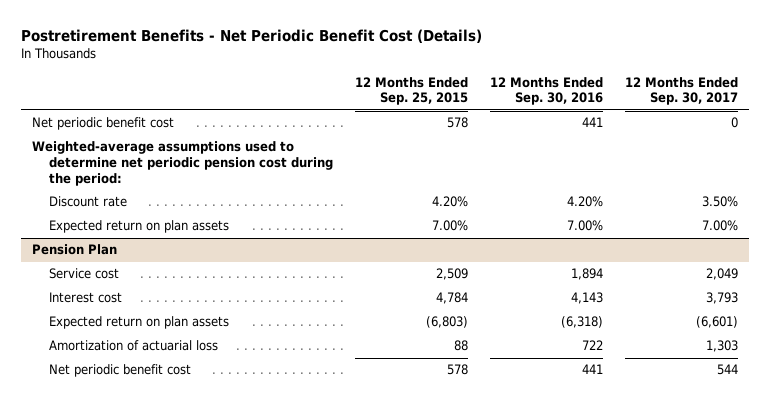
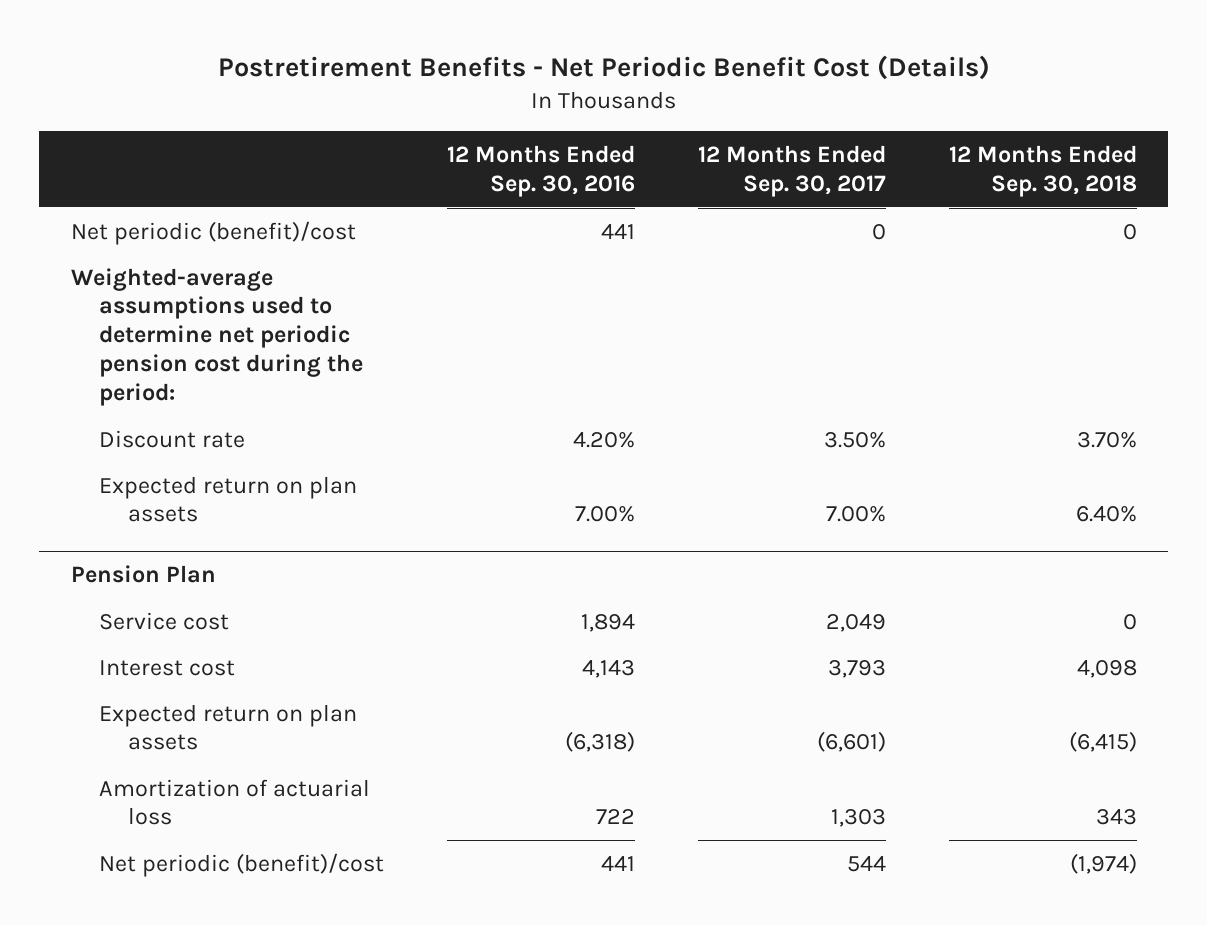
[355,76,469,106] 12 Months Ended Sep. 25, 2015 -> none
none -> [948,145,1137,197] 12 Months Ended Sep. 30, 2018
[32,117,175,131] Net periodic benefit cost -> [70,220,356,245] Net periodic (benefit)/cost
[49,364,192,378] Net periodic benefit cost -> [99,852,385,877] Net periodic (benefit)/cost

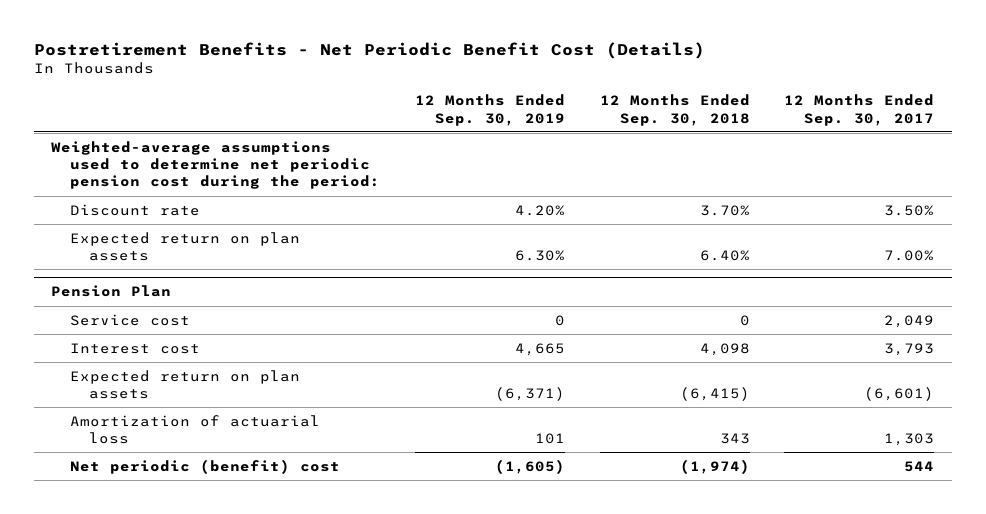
[447,145,636,197] 12 Months Ended Sep. 30, 2016 -> none
none -> [414,94,565,126] 12 Months Ended Sep. 30, 2019
[70,220,356,245] Net periodic (benefit)/cost -> none
[99,852,385,877] Net periodic (benefit)/cost -> [70,458,341,474] Net periodic (benefit) cost

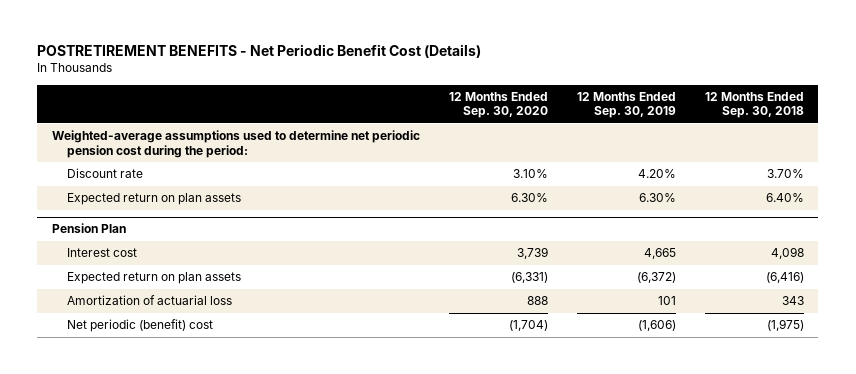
[34,41,706,59] Postretirement Benefits - Net Periodic Benefit Cost (Details) -> [37,44,482,59] POSTRETIREMENT BENEFITS - Net Periodic Benefit Cost (Details)
[784,94,935,126] 12 Months Ended Sep. 30, 2017 -> none
none -> [448,91,548,119] 12 Months Ended Sep. 30, 2020
[70,313,191,326] Service cost -> none
[494,387,565,402] (6,371) -> [636,272,676,284] (6,372)
[679,387,750,402] (6,415) -> [765,272,804,284] (6,416)
[494,458,565,474] (1,605) -> [637,320,676,332] (1,606)
[679,458,750,474] (1,974) -> [766,319,804,332] (1,975)

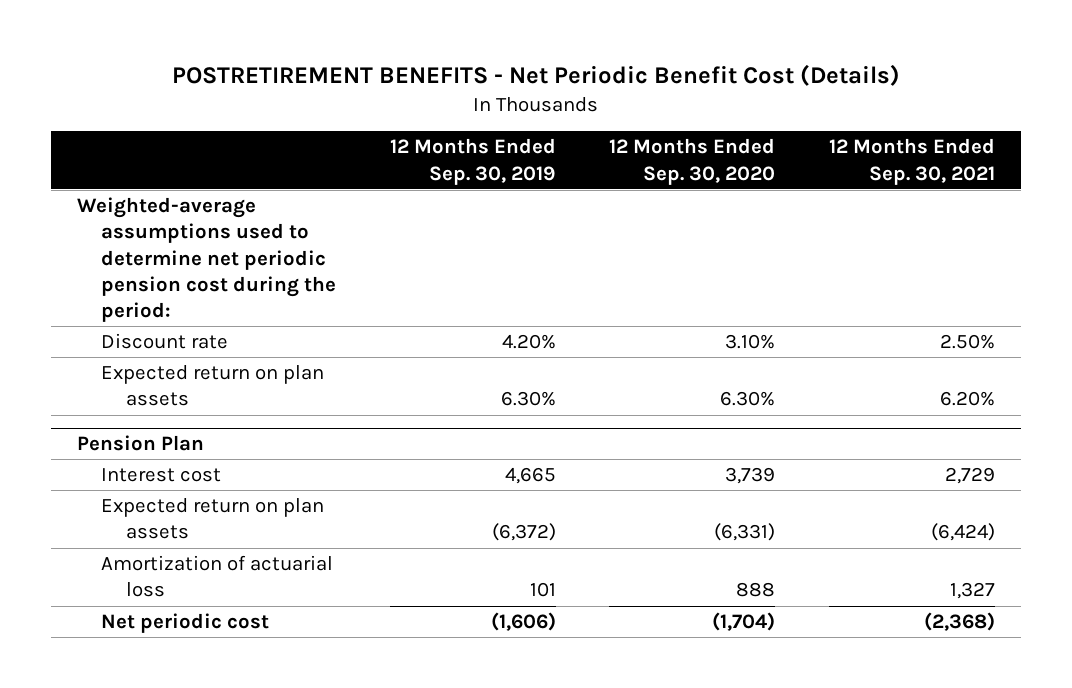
[704,91,804,119] 12 Months Ended Sep. 30, 2018 -> none
none -> [828,138,995,185] 12 Months Ended Sep. 30, 2021
[67,319,214,333] Net periodic (benefit) cost -> [101,613,270,634] Net periodic cost

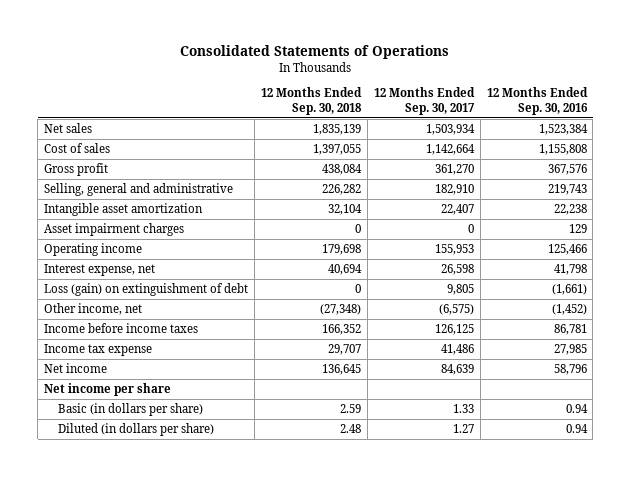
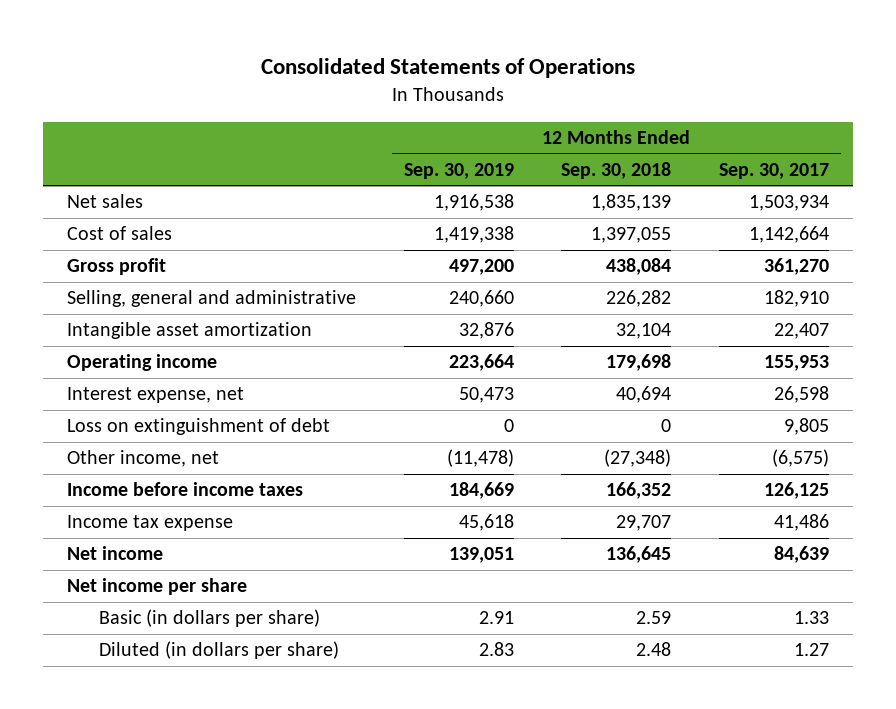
[486,87,588,115] 12 Months Ended Sep. 30, 2016 -> none
none -> [403,162,514,179] Sep. 30, 2019
[44,223,185,237] Asset impairment charges -> none
[44,283,249,297] Loss (gain) on extinguishment of debt -> [67,418,331,436] Loss on extinguishment of debt

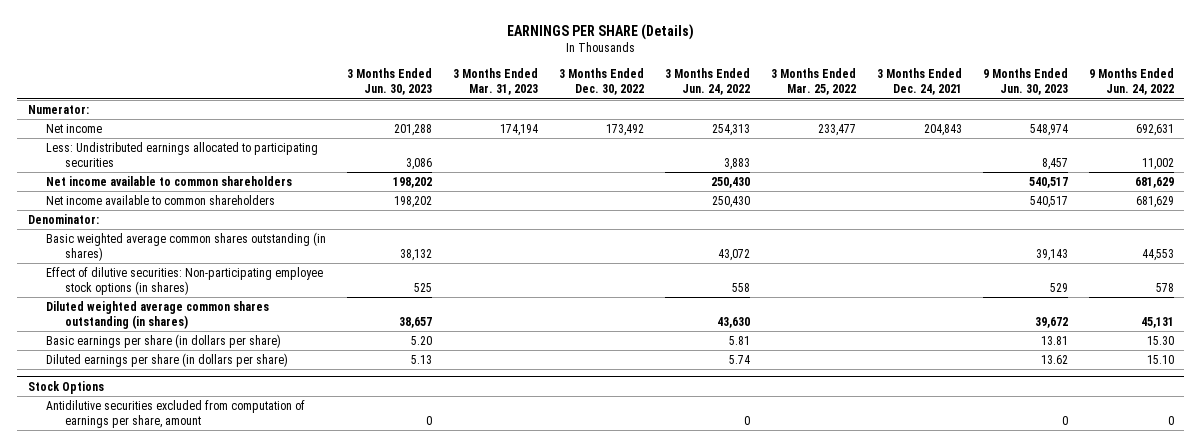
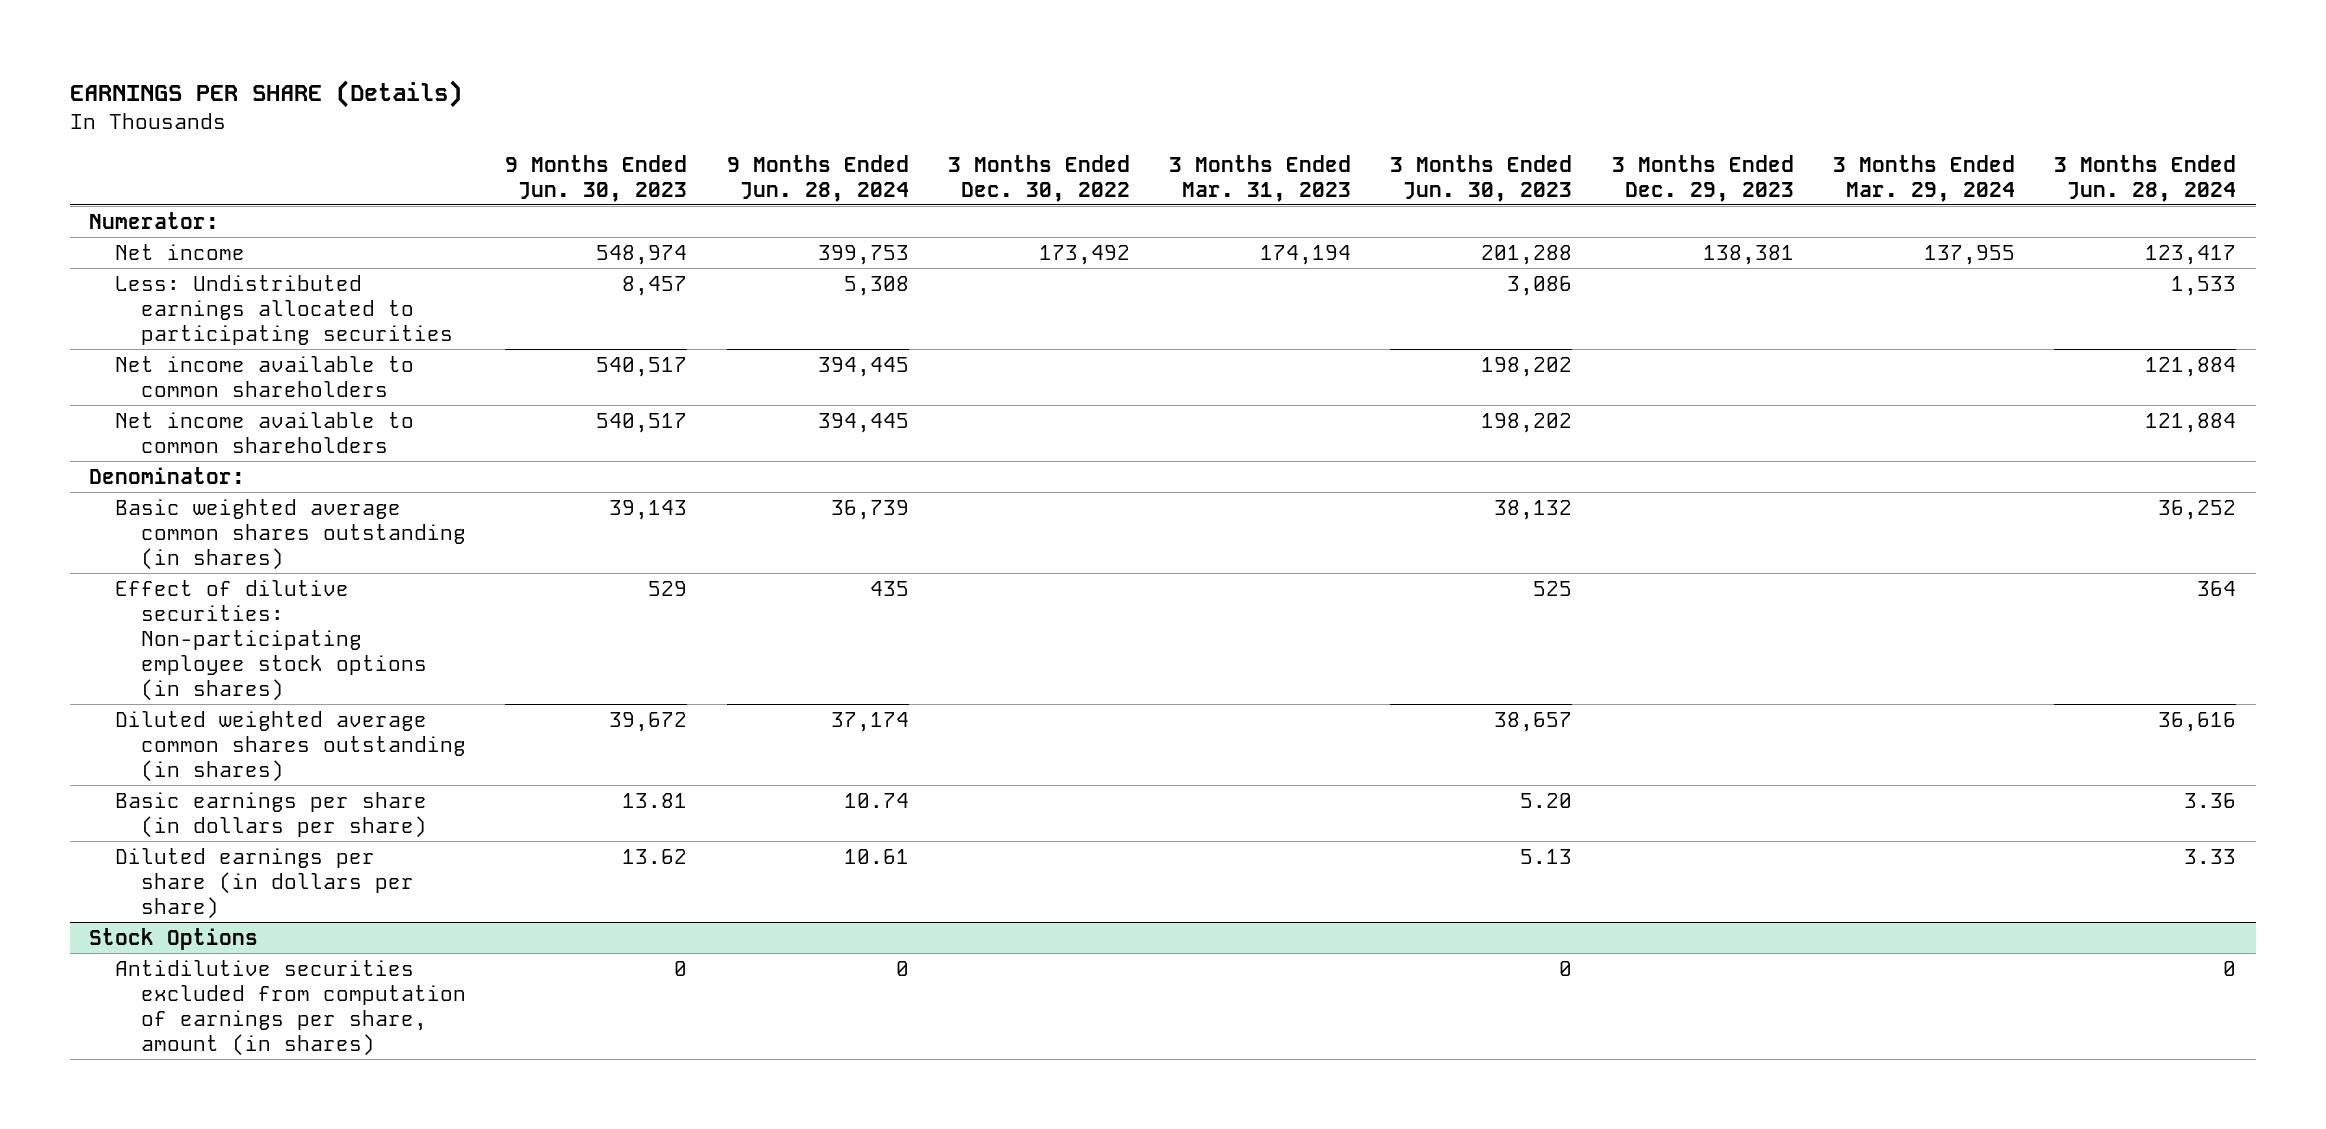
[665,68,751,96] 3 Months Ended Jun. 24, 2022 -> none
[770,68,856,96] 3 Months Ended Mar. 25, 2022 -> none
[876,68,962,96] 3 Months Ended Dec. 24, 2021 -> none
[1088,68,1174,96] 9 Months Ended Jun. 24, 2022 -> none
none -> [726,154,909,202] 9 Months Ended Jun. 28, 2024
none -> [1611,154,1794,202] 3 Months Ended Dec. 29, 2023
none -> [1832,154,2015,202] 3 Months Ended Mar. 29, 2024
none -> [2054,154,2237,202] 3 Months Ended Jun. 28, 2024
[46,399,306,429] Antidilutive securities excluded from computation of earnings per share, amount -> [115,959,467,1056] Antidilutive securities excluded from computation of earnings per share, amount (in shares)

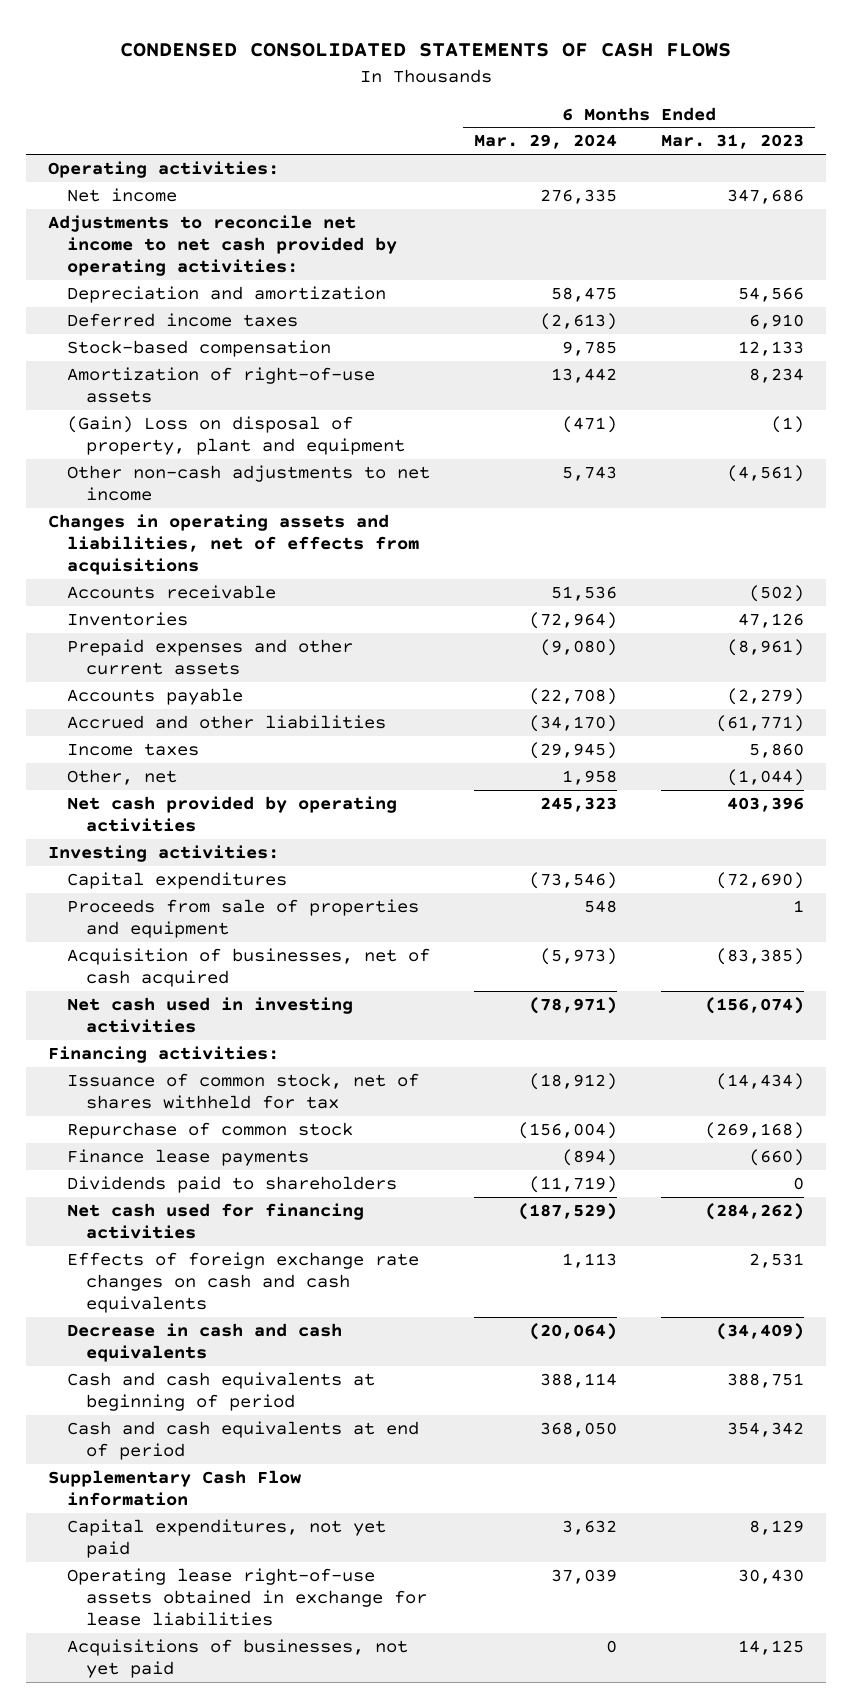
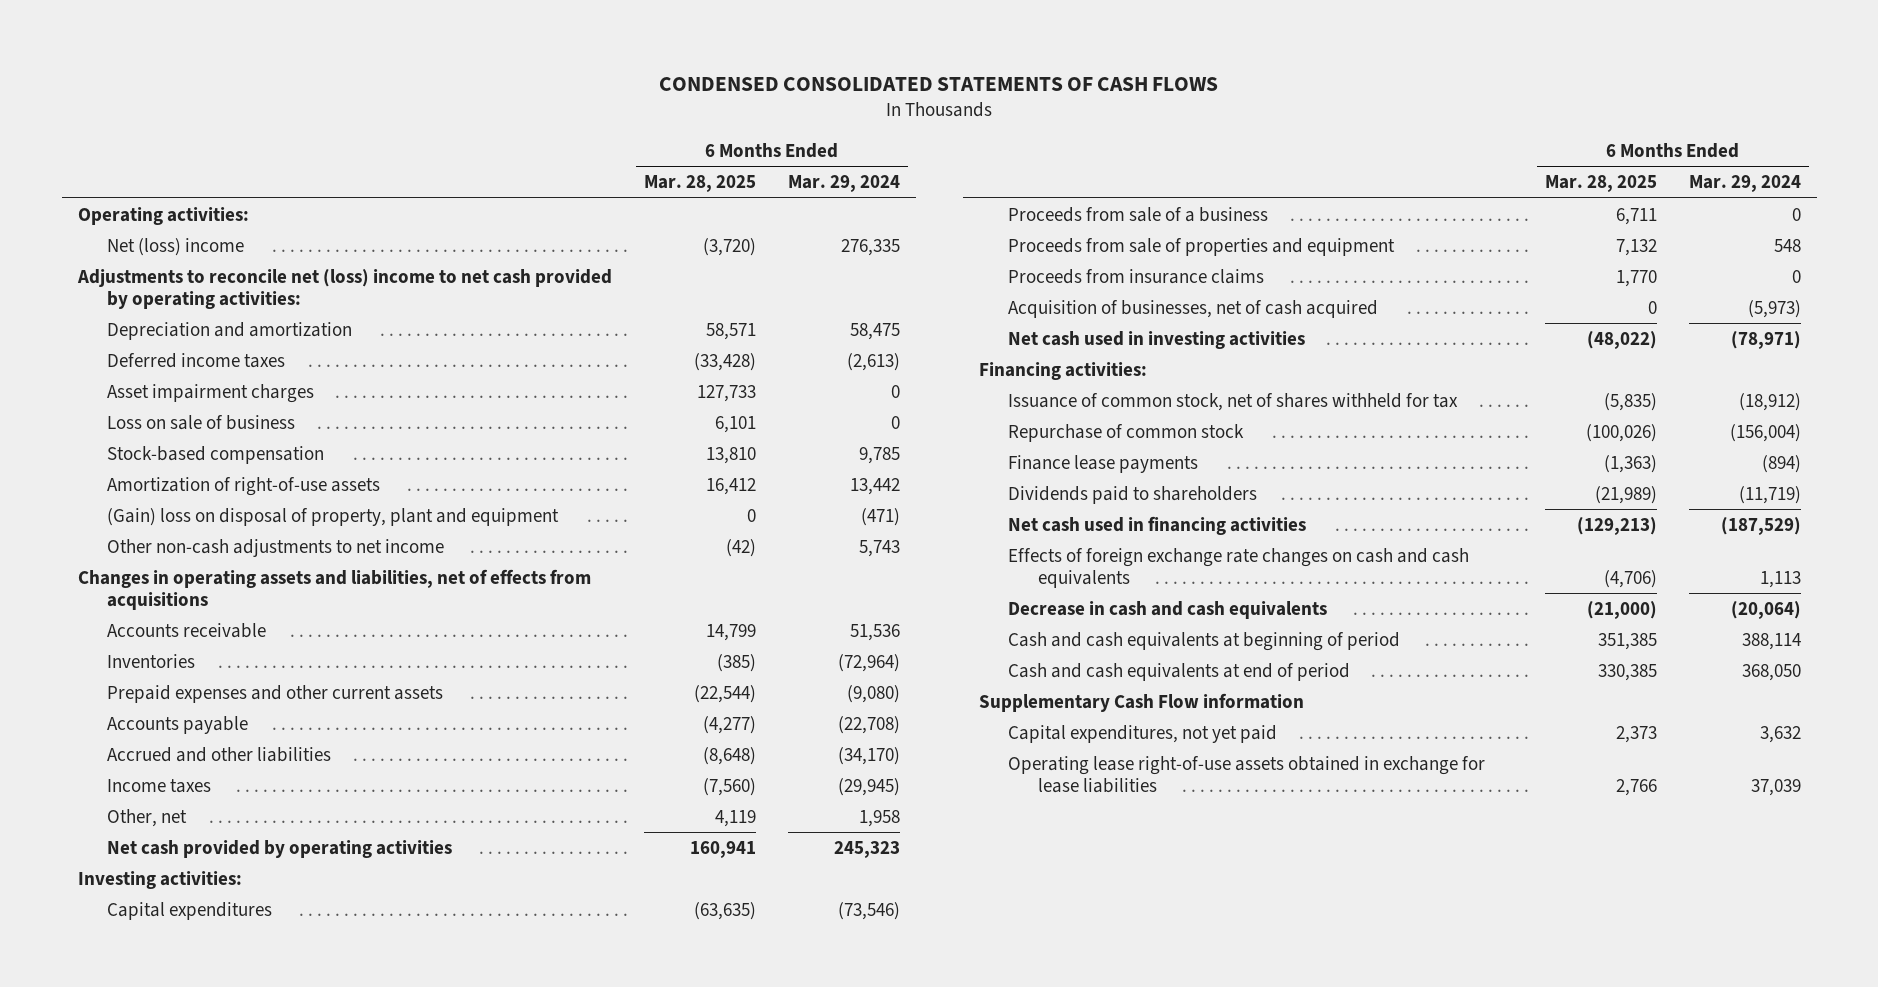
[661,134,805,150] Mar. 31, 2023 -> none
none -> [643,175,756,193] Mar. 28, 2025
[67,187,178,202] Net income -> [107,237,245,256] Net (loss) income
[48,214,398,277] Adjustments to reconcile net income to net cash provided by operating activities: -> [76,268,612,309] Adjustments to reconcile net (loss) income to net cash provided by operating activities:
none -> [107,383,315,403] Asset impairment charges
none -> [107,414,296,430] Loss on sale of business
[67,415,406,456] (Gain) Loss on disposal of property, plant and equipment -> [107,507,560,526] (Gain) loss on disposal of property, plant and equipment
none -> [1008,206,1269,222] Proceeds from sale of a business
none -> [1008,268,1265,284] Proceeds from insurance claims
[67,1202,365,1240] Net cash used for financing activities -> [1008,515,1307,535] Net cash used in financing activities
[67,1638,409,1679] Acquisitions of businesses, not yet paid -> none

